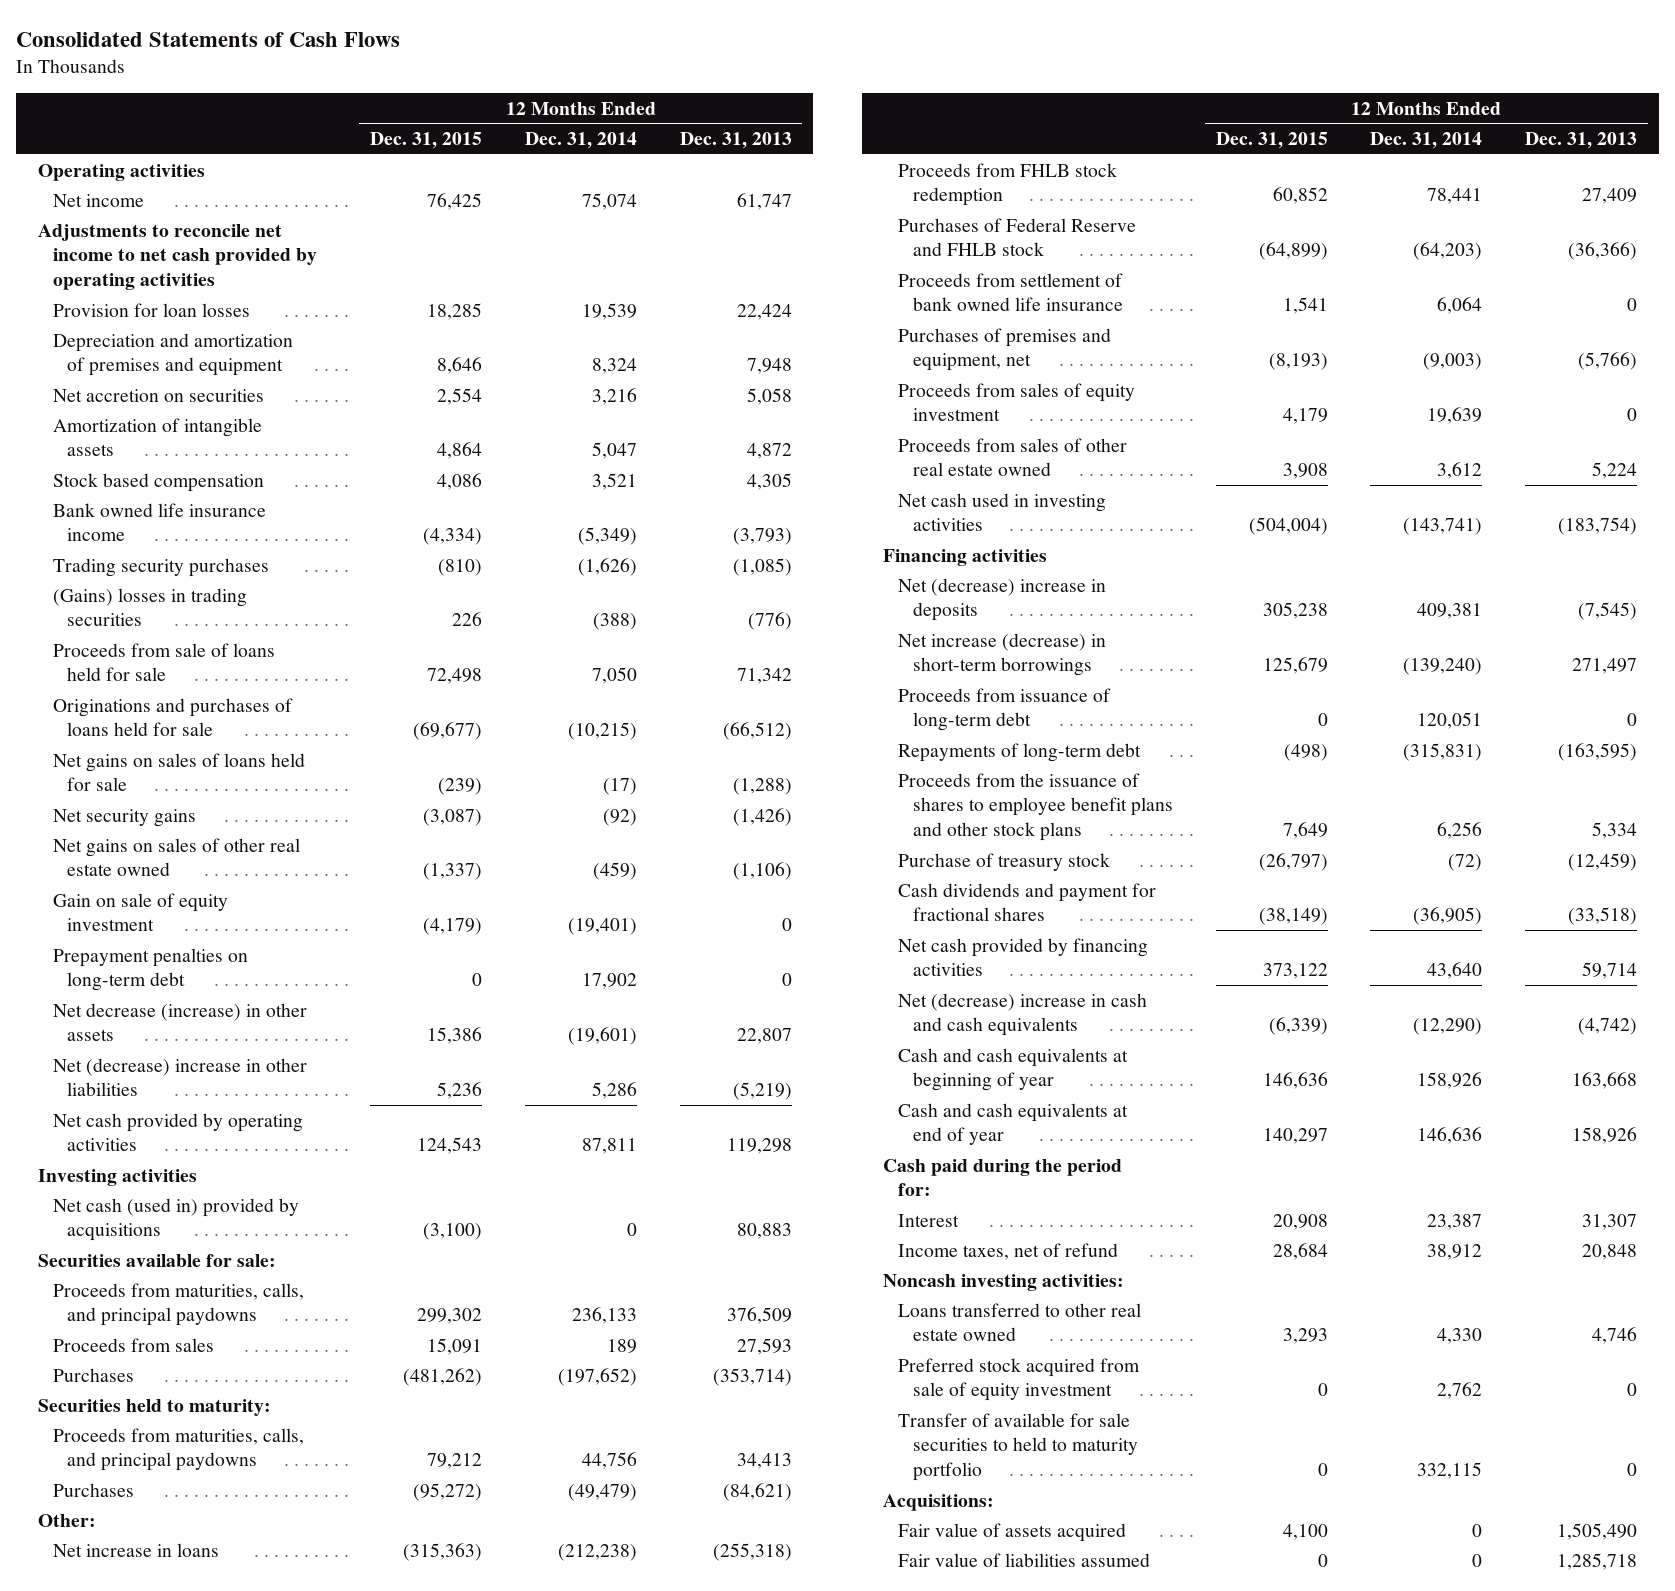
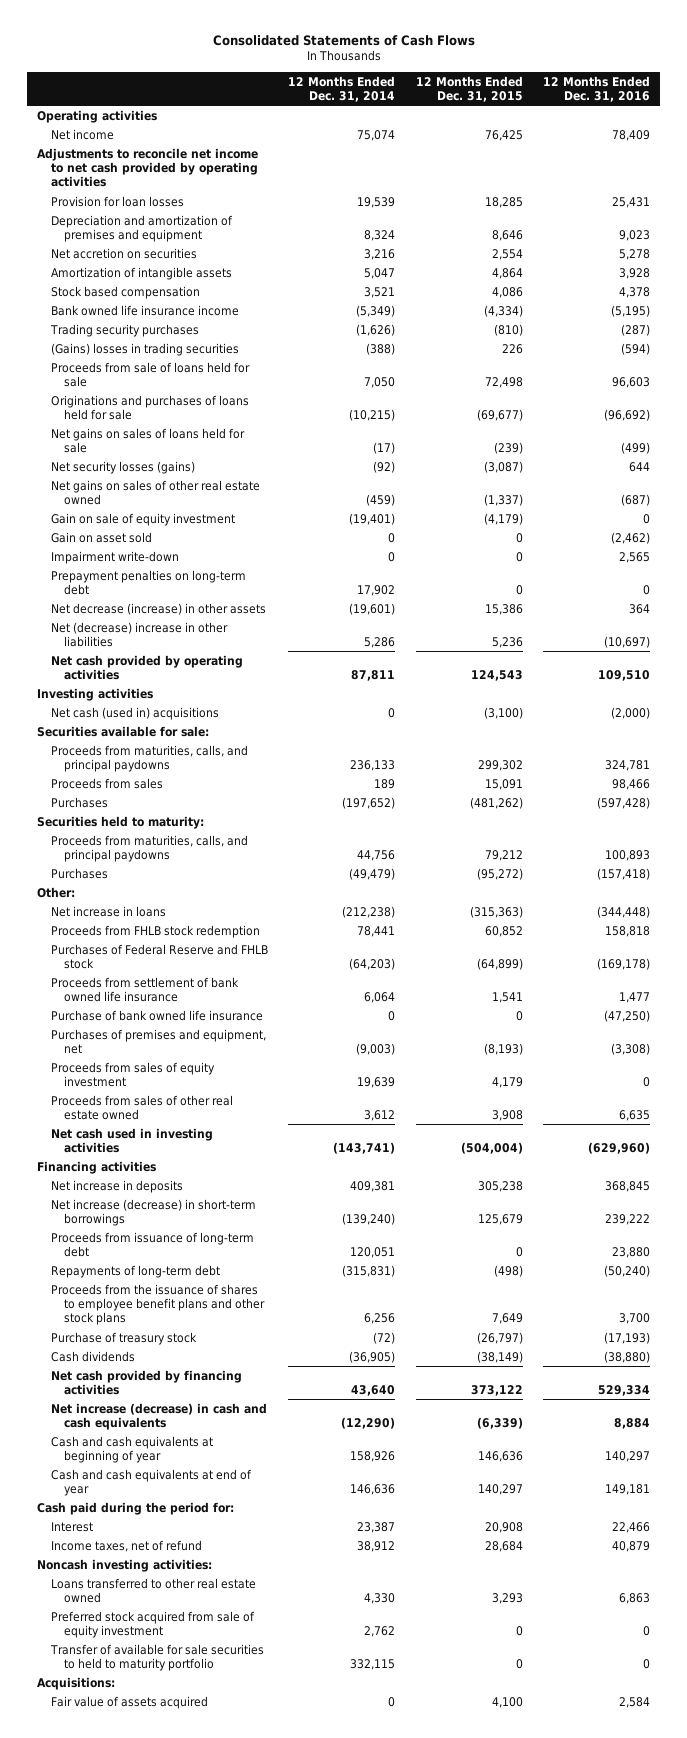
[679,132,792,150] Dec. 31, 2013 -> none
none -> [542,75,650,102] 12 Months Ended Dec. 31, 2016
[52,808,196,827] Net security gains -> [50,460,195,474] Net security losses (gains)
none -> [50,531,152,543] Gain on asset sold
none -> [50,550,179,564] Impairment write-down
[52,1197,299,1242] Net cash (used in) provided by acquisitions -> [50,706,219,720] Net cash (used in) acquisitions
none -> [50,1009,263,1021] Purchase of bank owned life insurance
[898,577,1107,622] Net (decrease) increase in deposits -> [50,1179,183,1193] Net increase in deposits
[898,882,1157,922] Cash dividends and payment for fractional shares -> [50,1350,135,1362] Cash dividends
[898,992,1148,1037] Net (decrease) increase in cash and cash equivalents -> [50,1402,267,1430] Net increase (decrease) in cash and cash equivalents
[898,1552,1151,1567] Fair value of liabilities assumed -> none

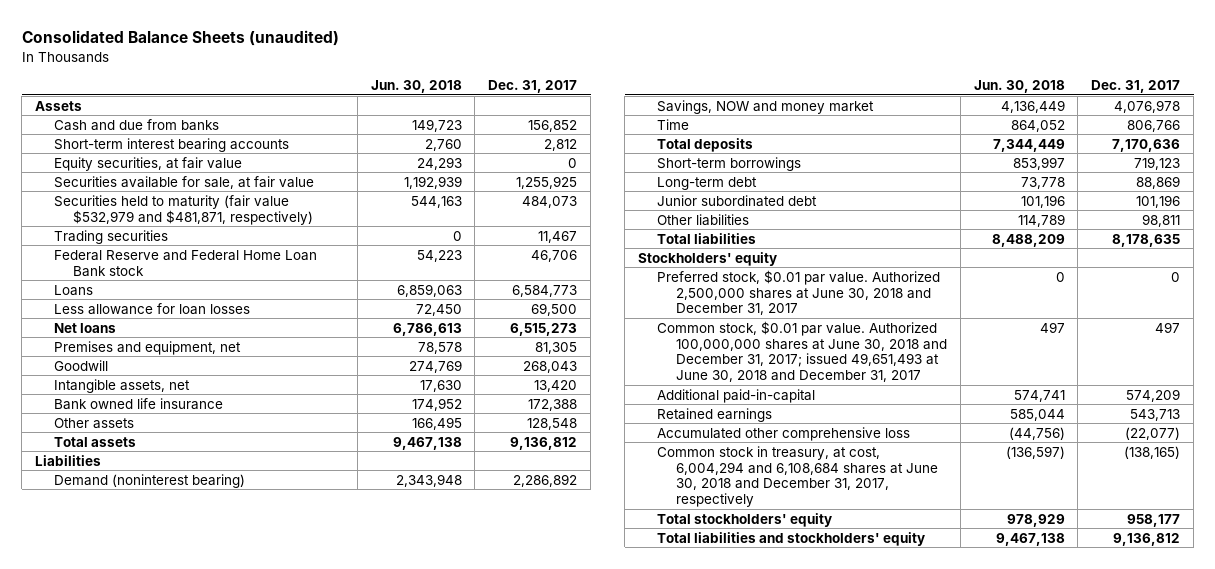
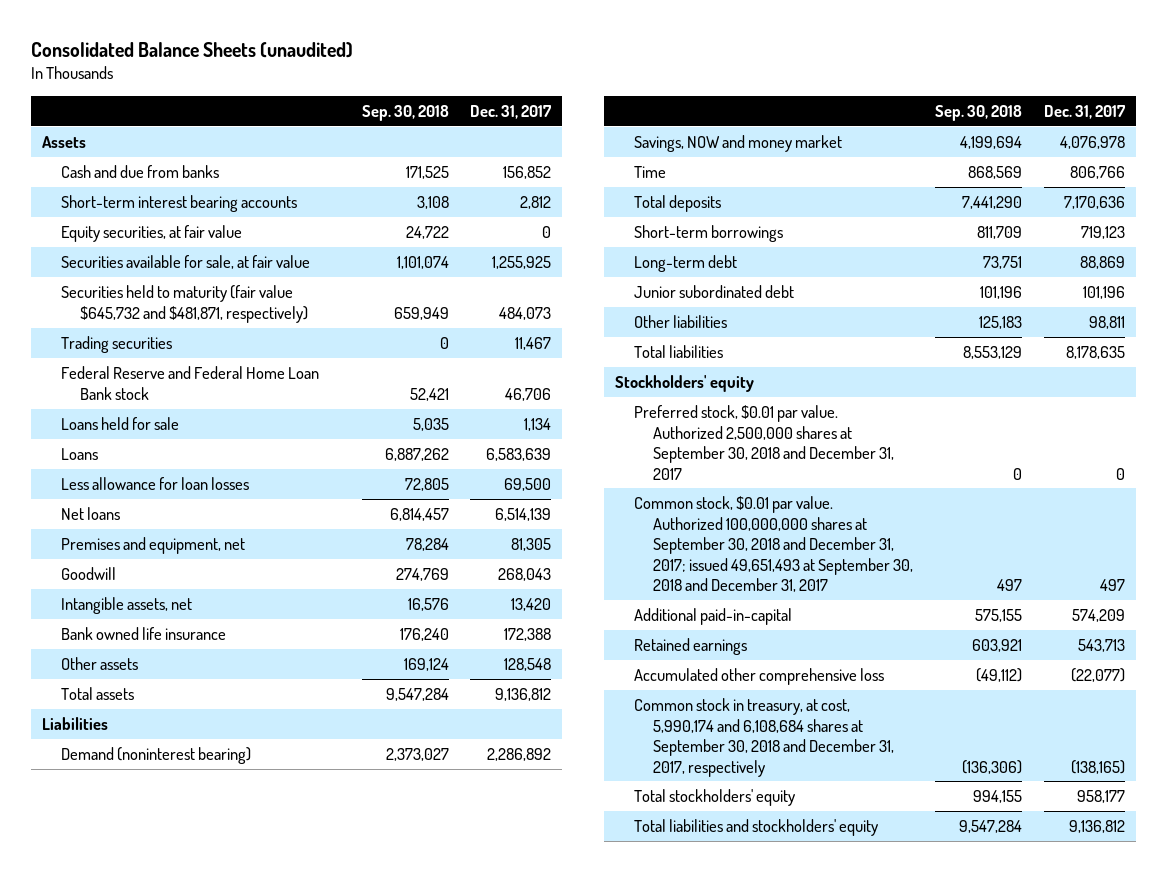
[370,79,462,93] Jun. 30, 2018 -> none
none -> [361,105,449,122] Sep. 30, 2018
[54,194,313,225] Securities held to maturity (fair value $532,979 and $481,871, respectively) -> [60,285,308,323] Securities held to maturity (fair value $645,732 and $481,871, respectively)
none -> [60,417,179,431] Loans held for sale
[512,284,578,297] 6,584,773 -> [486,448,552,462] 6,583,639
[510,322,578,336] 6,515,273 -> [495,508,552,522] 6,514,139
[656,269,940,316] Preferred stock, $0.01 par value. Authorized 2,500,000 shares at June 30, 2018 and December 31, 2017 -> [634,405,895,480] Preferred stock, $0.01 par value. Authorized 2,500,000 shares at September 30, 2018 and December 31, 2017
[656,320,947,383] Common stock, $0.01 par value. Authorized 100,000,000 shares at June 30, 2018 and December 31, 2017; issued 49,651,493 at June 30, 2018 and December 31, 2017 -> [634,496,914,592] Common stock, $0.01 par value. Authorized 100,000,000 shares at September 30, 2018 and December 31, 2017; issued 49,651,493 at September 30, 2018 and December 31, 2017
[656,445,938,508] Common stock in treasury, at cost, 6,004,294 and 6,108,684 shares at June 30, 2018 and December 31, 2017, respectively -> [634,698,895,777] Common stock in treasury, at cost, 5,990,174 and 6,108,684 shares at September 30, 2018 and December 31, 2017, respectively

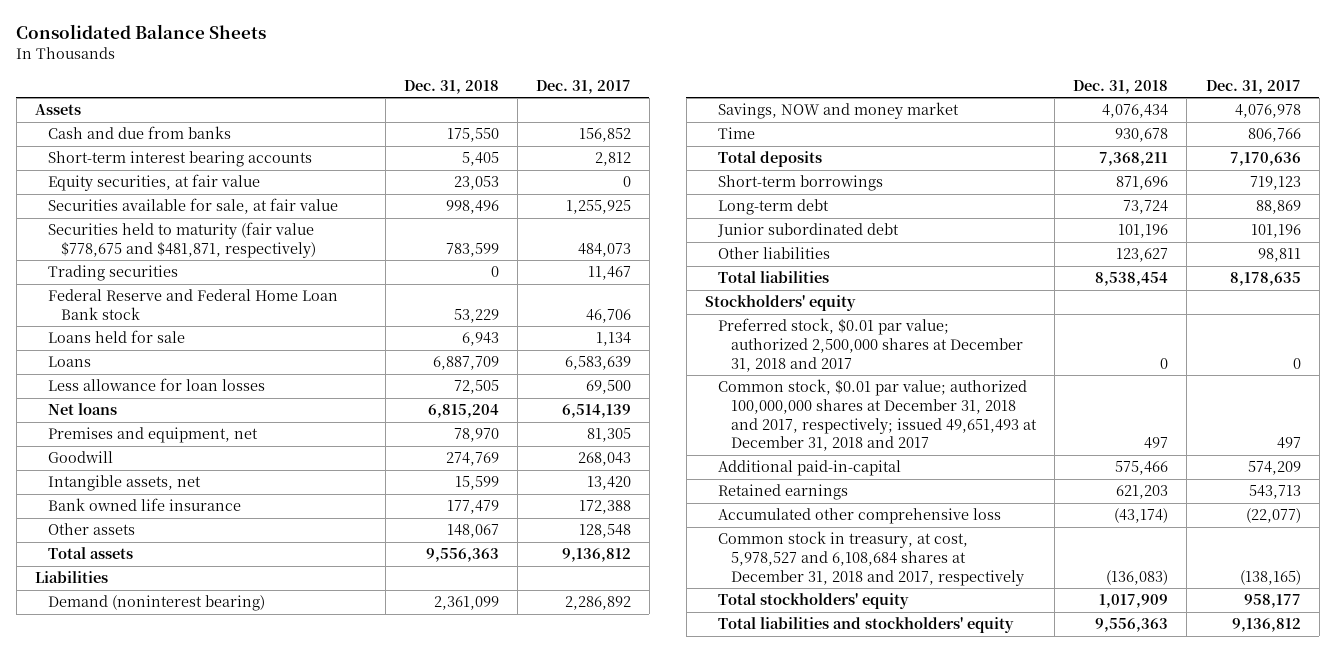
[30,41,353,58] Consolidated Balance Sheets (unaudited) -> [16,24,267,40] Consolidated Balance Sheets
[361,105,449,122] Sep. 30, 2018 -> none
none -> [403,79,499,94] Dec. 31, 2018
[60,285,308,323] Securities held to maturity (fair value $645,732 and $481,871, respectively) -> [48,222,317,258] Securities held to maturity (fair value $778,675 and $481,871, respectively)
[634,405,895,480] Preferred stock, $0.01 par value. Authorized 2,500,000 shares at September 30, 2018 and December 31, 2017 -> [717,318,1024,372] Preferred stock, $0.01 par value; authorized 2,500,000 shares at December 31, 2018 and 2017
[634,496,914,592] Common stock, $0.01 par value. Authorized 100,000,000 shares at September 30, 2018 and December 31, 2017; issued 49,651,493 at September 30, 2018 and December 31, 2017 -> [717,379,1038,452] Common stock, $0.01 par value; authorized 100,000,000 shares at December 31, 2018 and 2017, respectively; issued 49,651,493 at December 31, 2018 and 2017
[634,698,895,777] Common stock in treasury, at cost, 5,990,174 and 6,108,684 shares at September 30, 2018 and December 31, 2017, respectively -> [717,531,1025,586] Common stock in treasury, at cost, 5,978,527 and 6,108,684 shares at December 31, 2018 and 2017, respectively

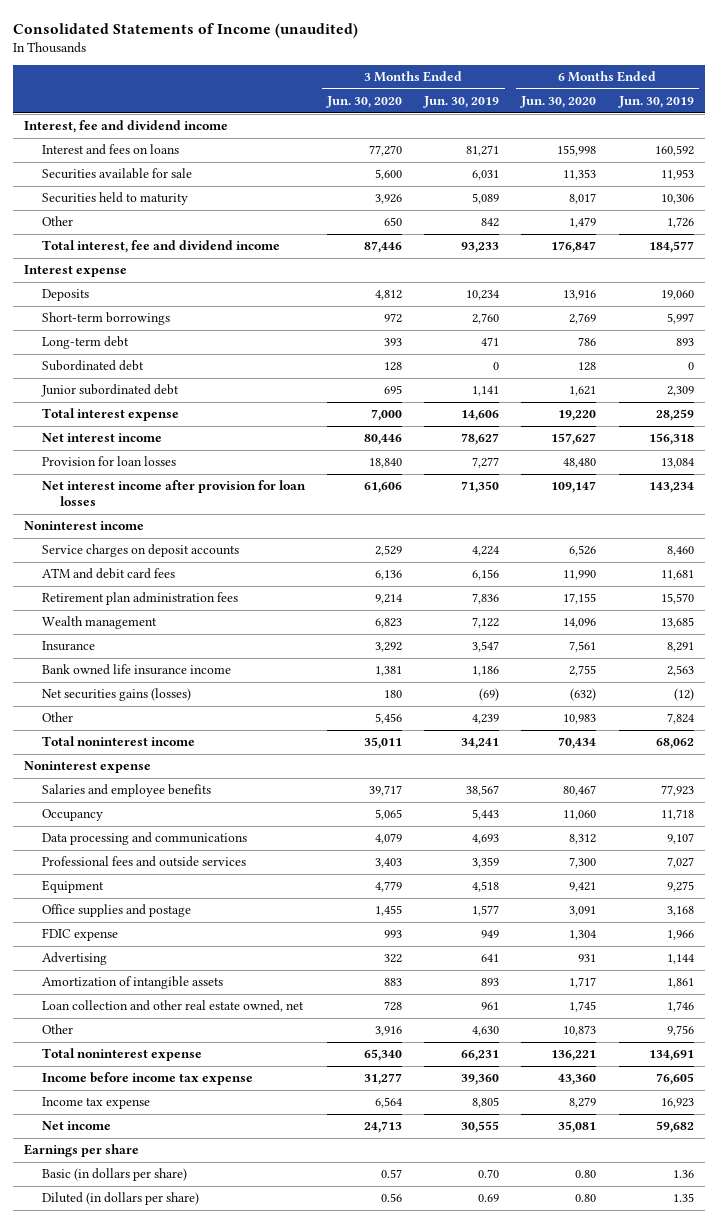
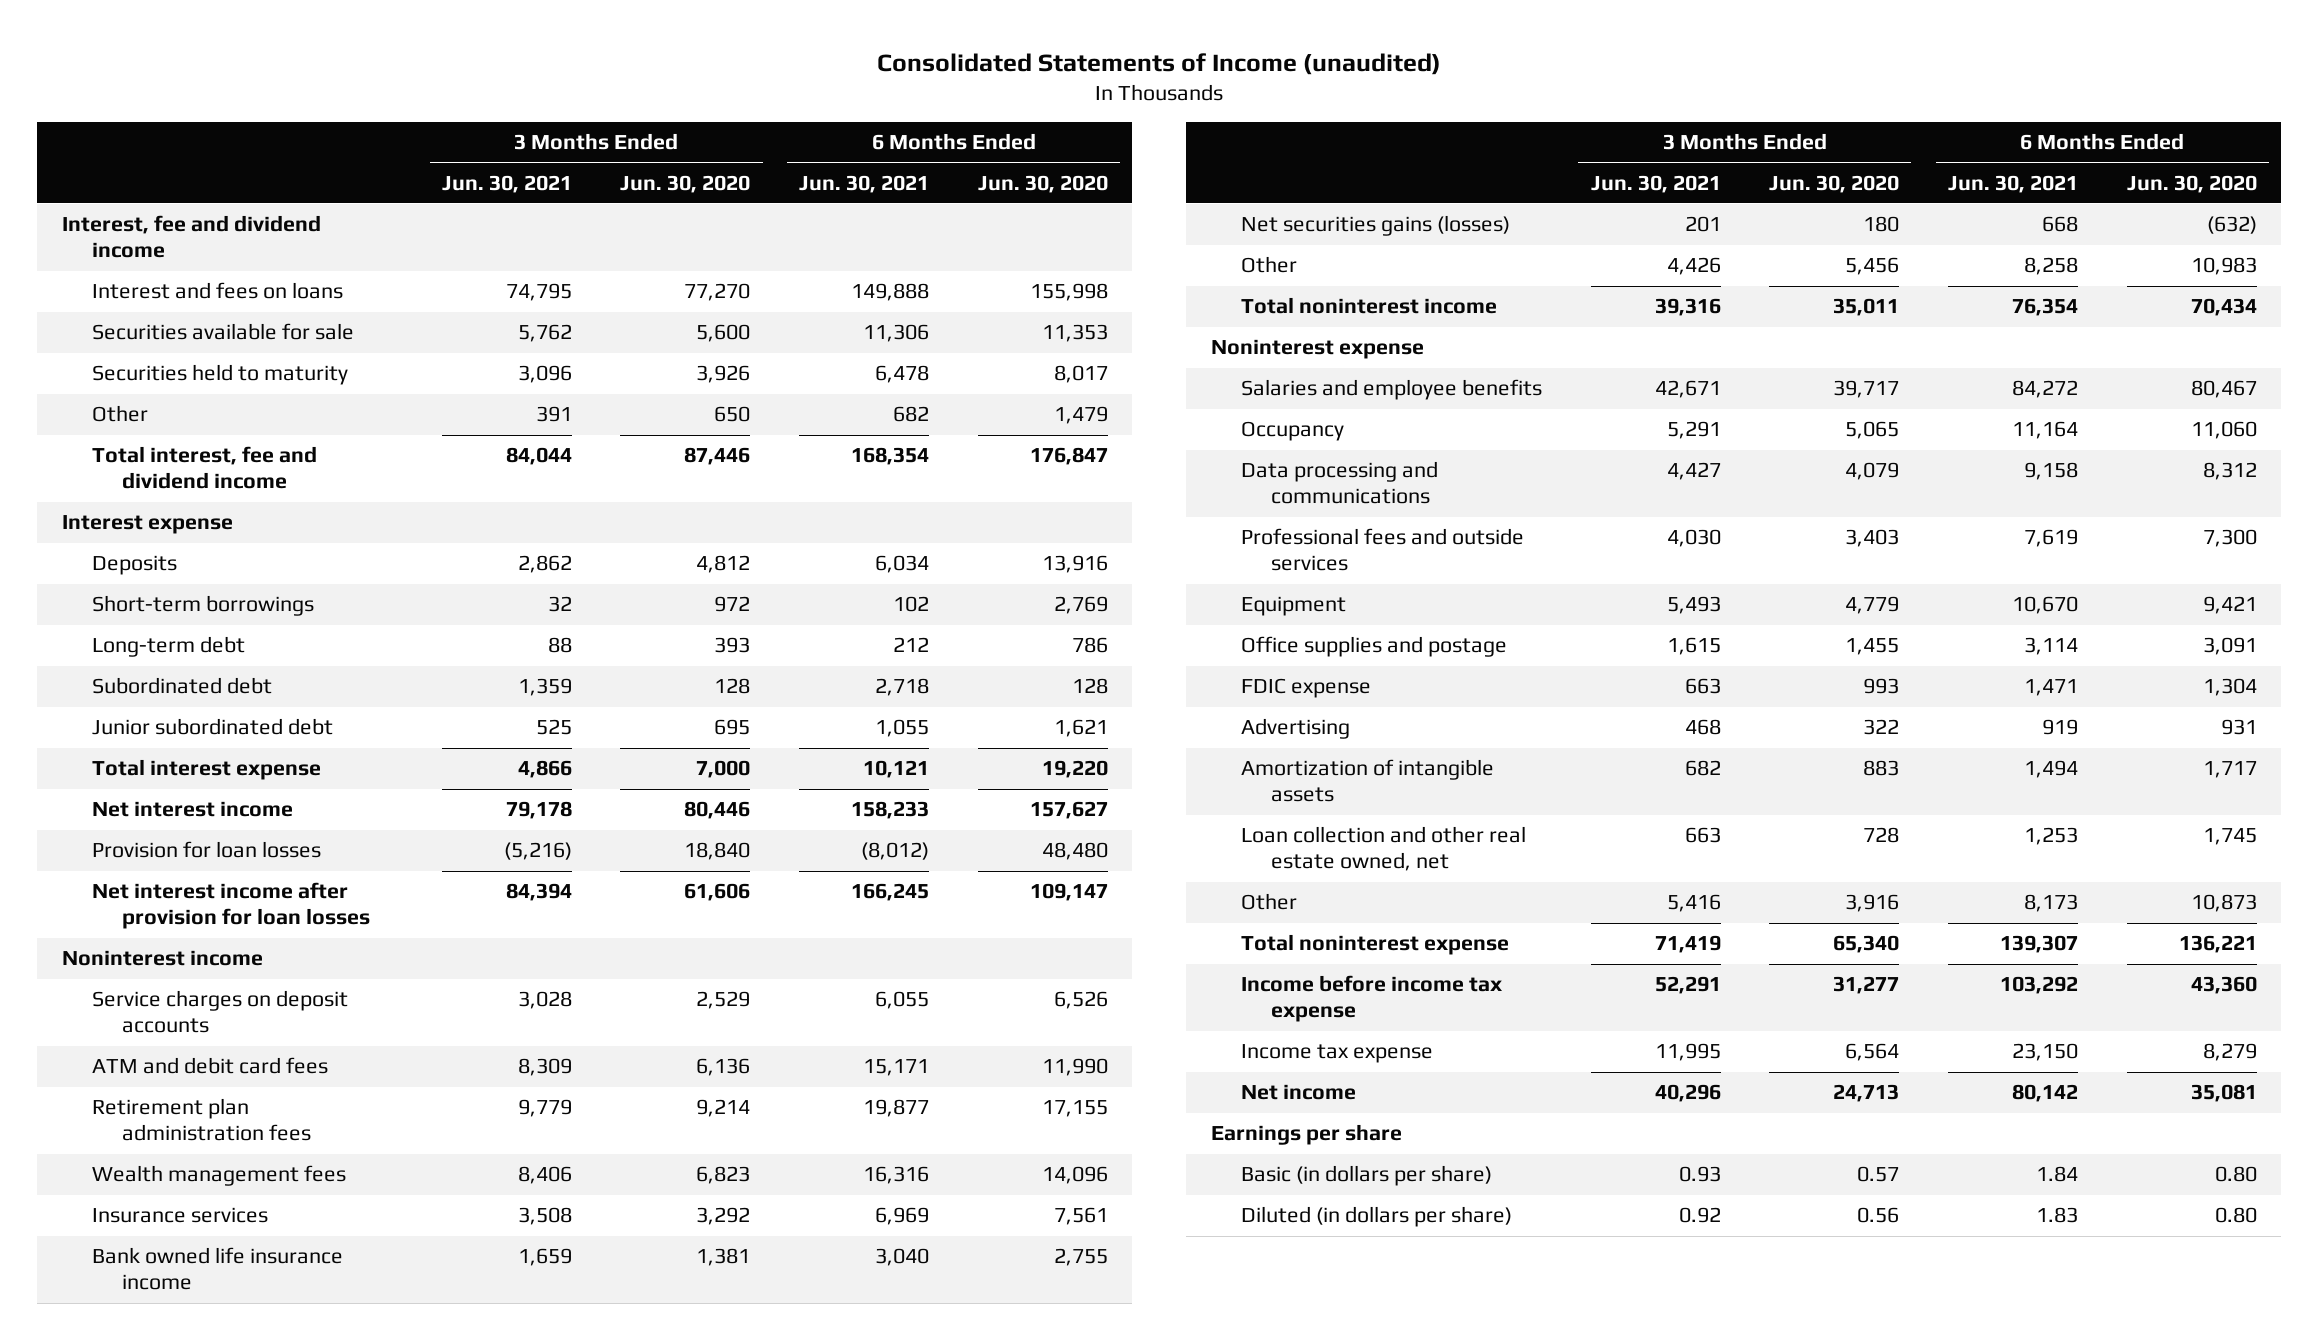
[423,96,500,109] Jun. 30, 2019 -> none
[617,96,694,109] Jun. 30, 2019 -> none
none -> [441,174,572,193] Jun. 30, 2021
none -> [799,174,930,193] Jun. 30, 2021
[42,616,158,630] Wealth management -> [91,1165,346,1187] Wealth management fees
[42,641,96,652] Insurance -> [91,1207,268,1224] Insurance services

